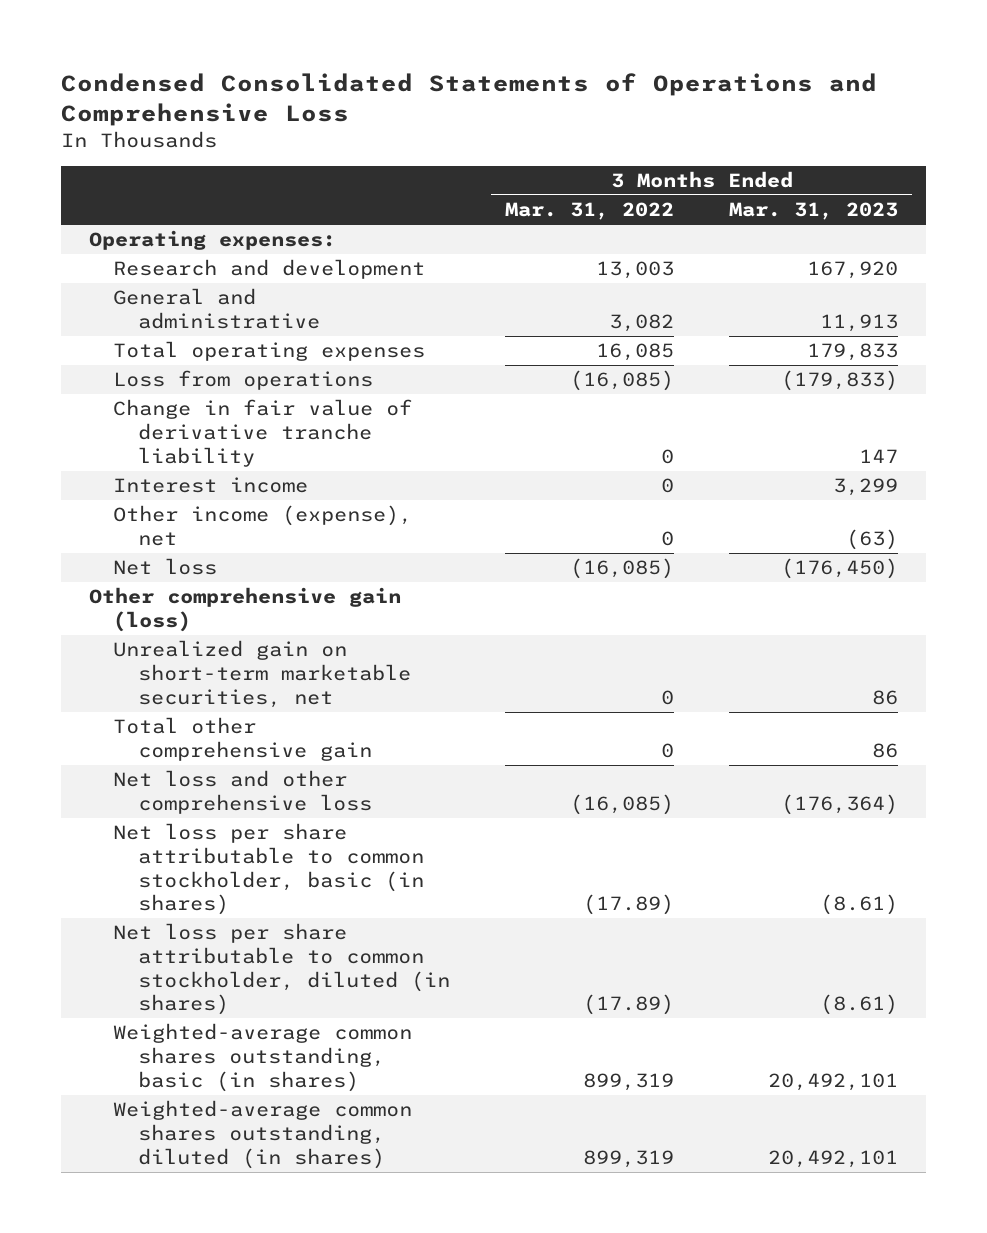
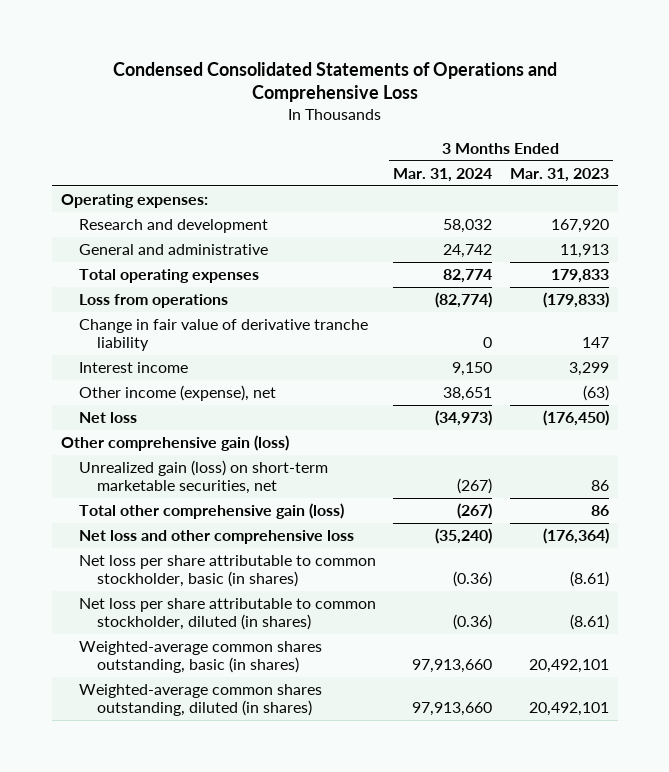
[505,202,675,221] Mar. 31, 2022 -> none
none -> [393,167,493,182] Mar. 31, 2024
[113,640,412,708] Unrealized gain on short-term marketable securities, net -> [78,460,328,494] Unrealized gain (loss) on short-term marketable securities, net
[113,717,373,762] Total other comprehensive gain -> [78,503,344,520] Total other comprehensive gain (loss)

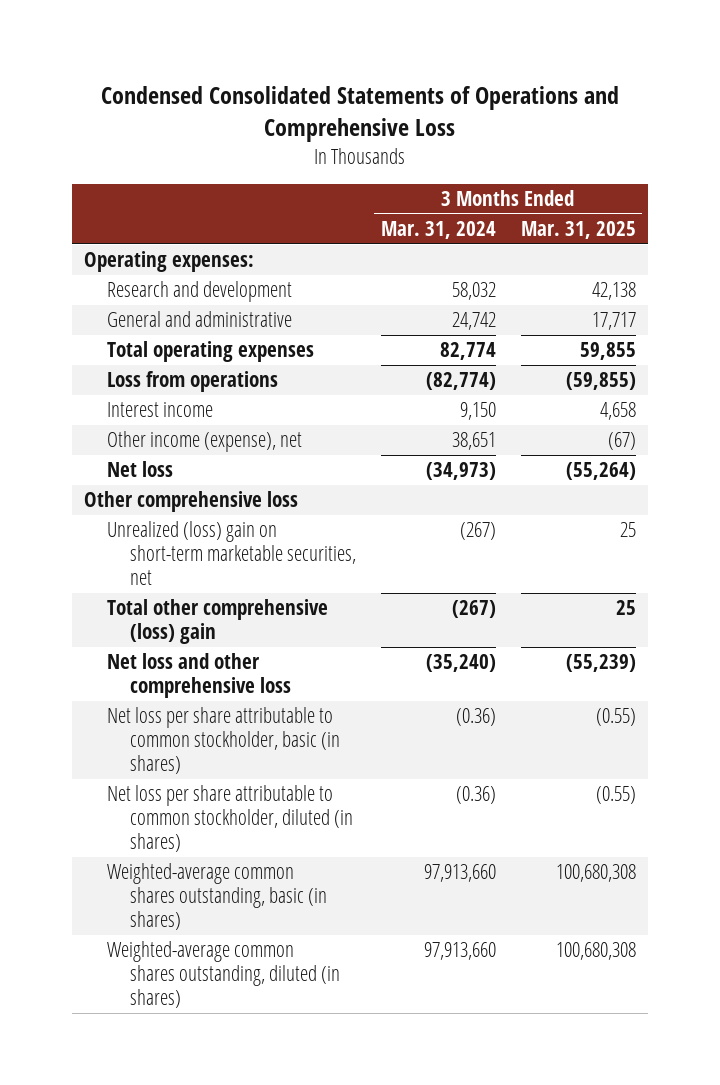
[509,167,609,182] Mar. 31, 2023 -> none
none -> [520,221,636,240] Mar. 31, 2025
[78,319,368,351] Change in fair value of derivative tranche liability -> none
[60,435,289,452] Other comprehensive gain (loss) -> [84,491,299,513] Other comprehensive loss
[78,460,328,494] Unrealized gain (loss) on short-term marketable securities, net -> [106,521,356,586] Unrealized (loss) gain on short-term marketable securities, net
[78,503,344,520] Total other comprehensive gain (loss) -> [106,599,328,645] Total other comprehensive (loss) gain

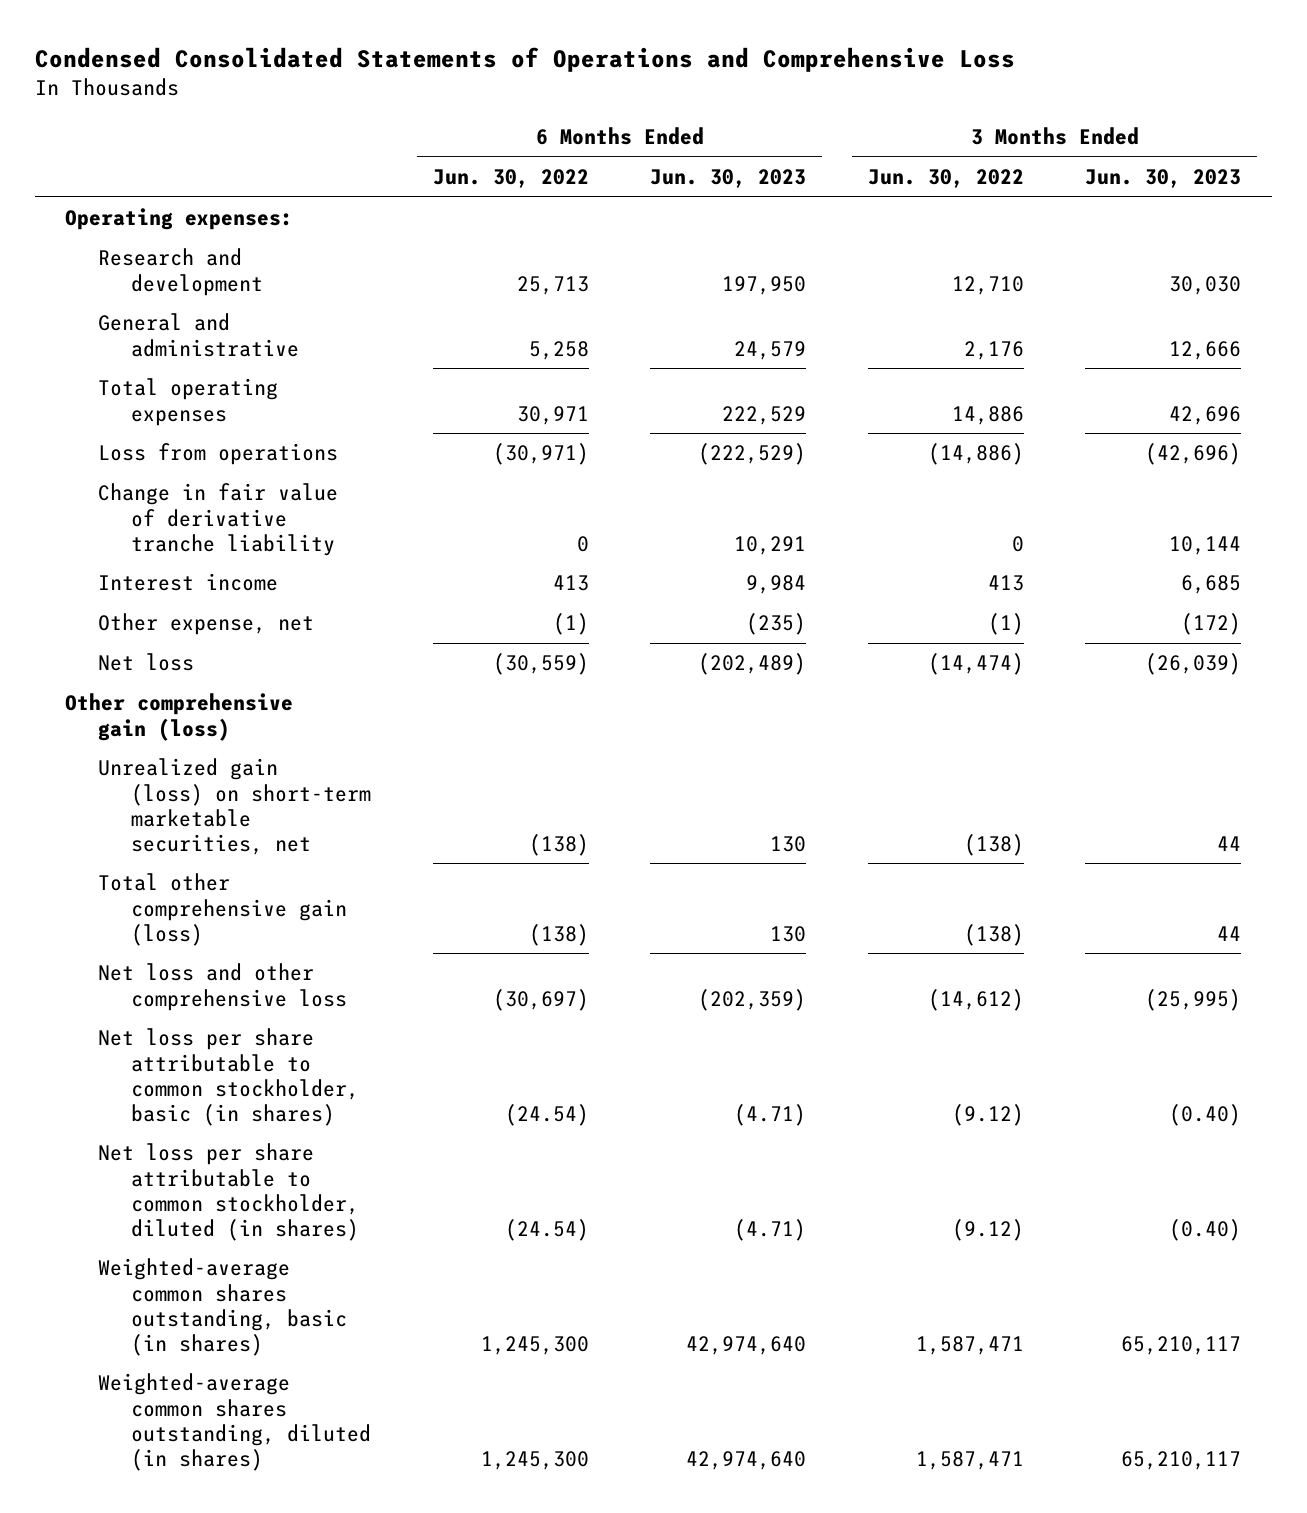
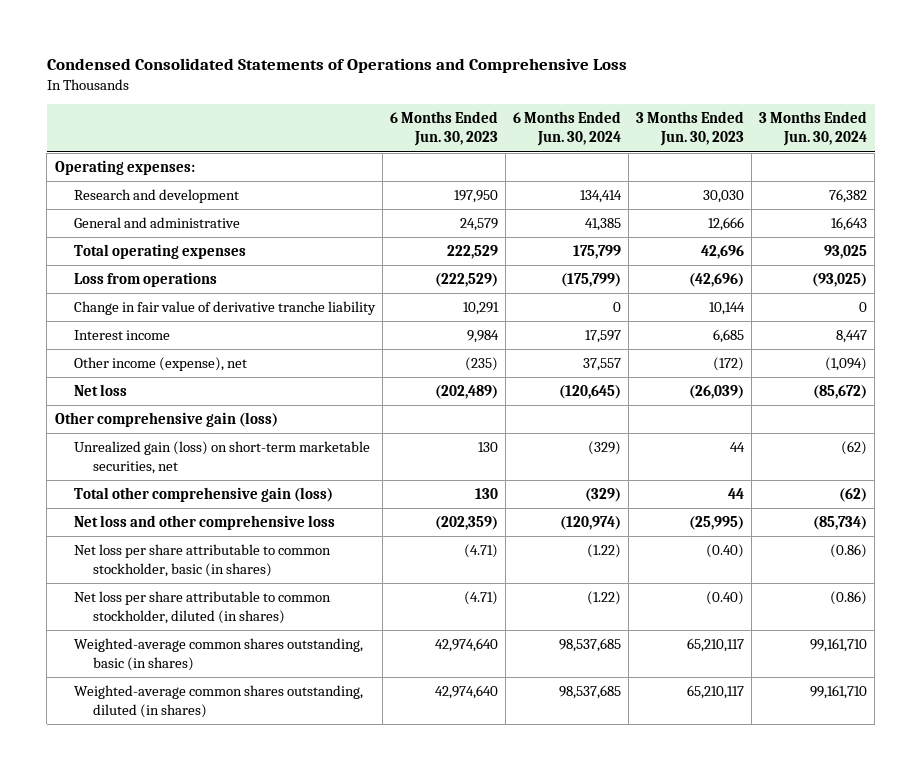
[432,168,589,188] Jun. 30, 2022 -> none
[867,168,1024,188] Jun. 30, 2022 -> none
none -> [513,111,622,147] 6 Months Ended Jun. 30, 2024
none -> [759,111,868,147] 3 Months Ended Jun. 30, 2024
[98,613,315,636] Other expense, net -> [73,357,247,372] Other income (expense), net

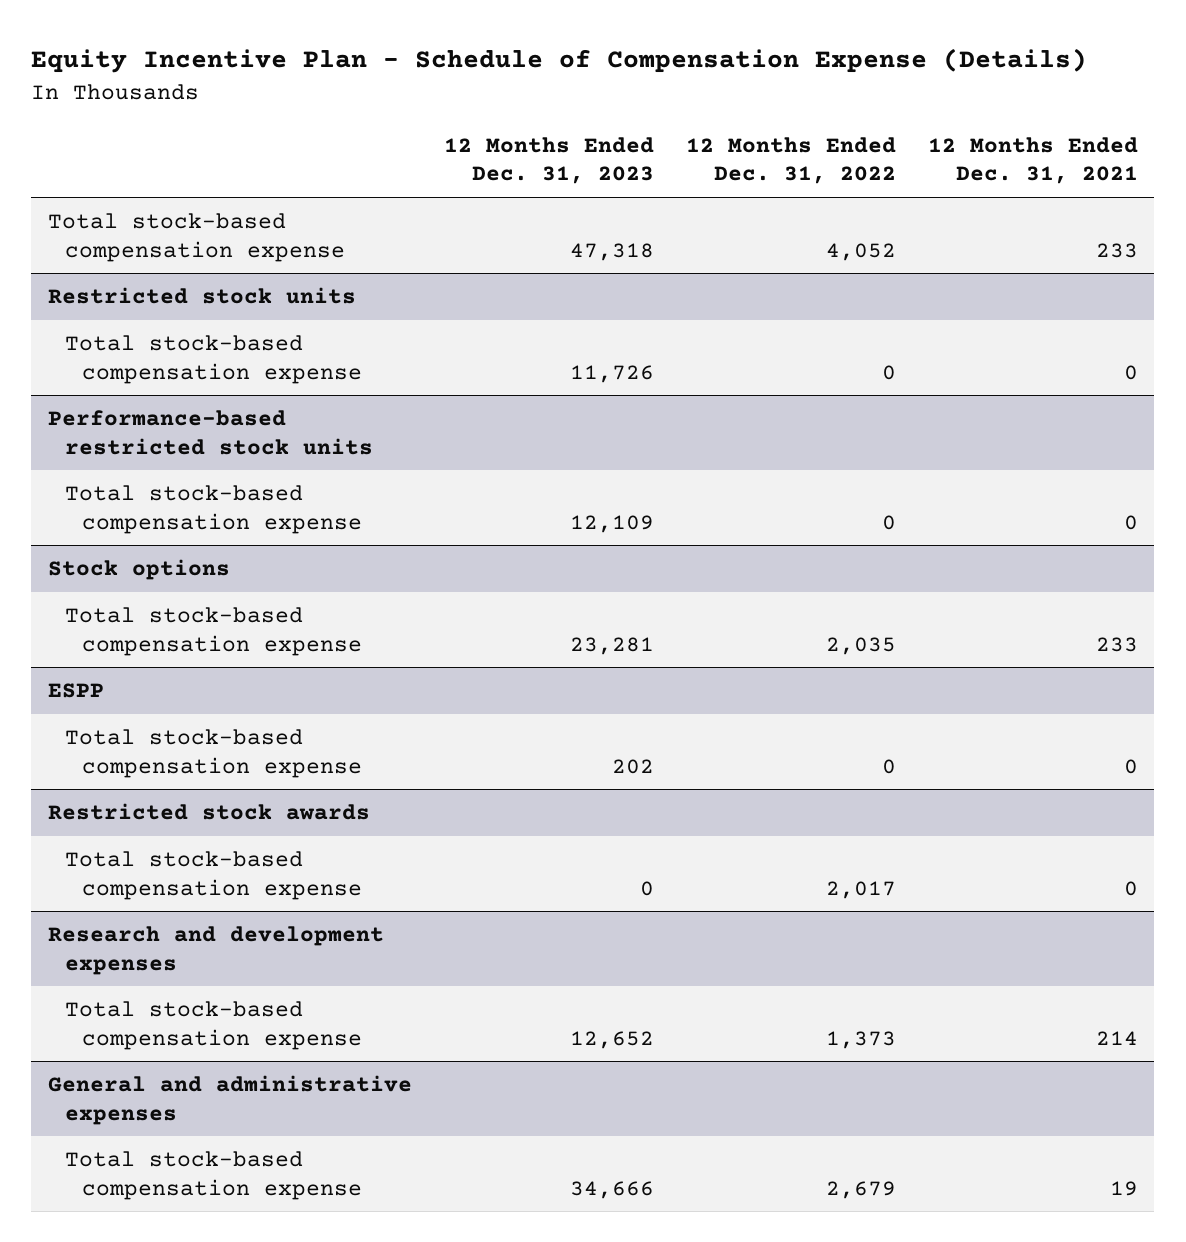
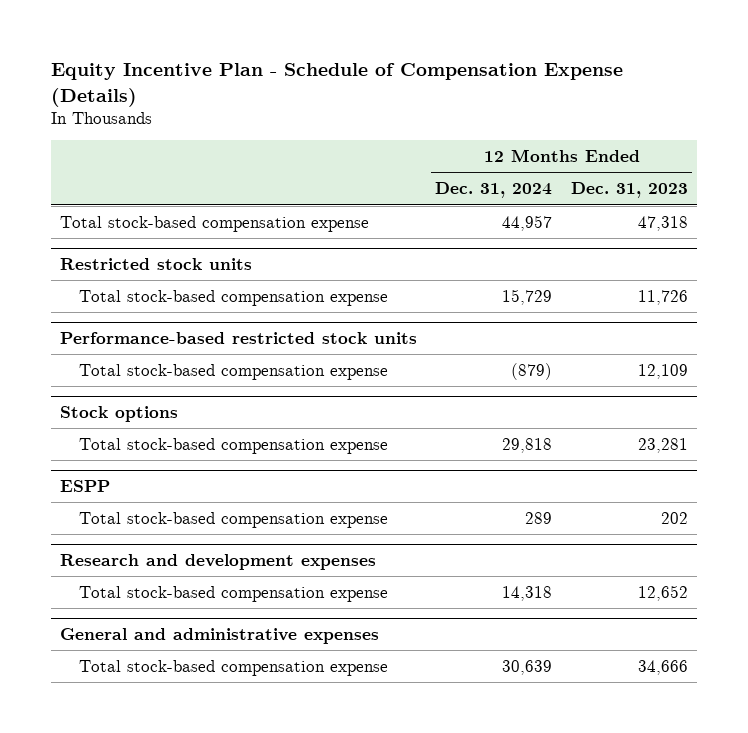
[685,136,896,185] 12 Months Ended Dec. 31, 2022 -> none
[927,136,1138,185] 12 Months Ended Dec. 31, 2021 -> none
none -> [435,182,553,199] Dec. 31, 2024
[47,803,370,821] Restricted stock awards -> none
[64,851,363,900] Total stock-based compensation expense -> none

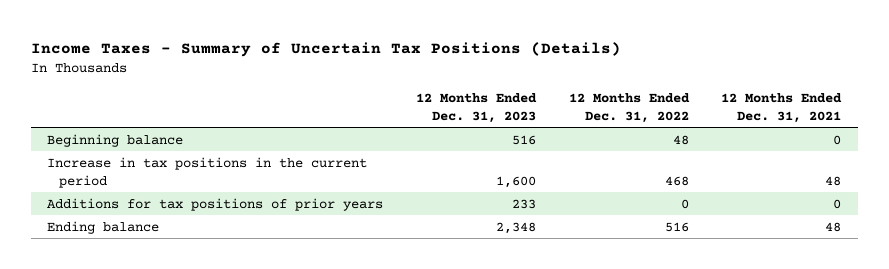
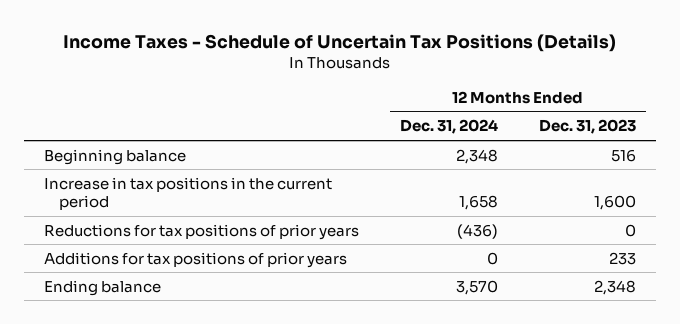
[31,41,622,57] Income Taxes - Summary of Uncertain Tax Positions (Details) -> [62,33,616,52] Income Taxes - Schedule of Uncertain Tax Positions (Details)
[568,92,690,123] 12 Months Ended Dec. 31, 2022 -> none
[721,92,843,123] 12 Months Ended Dec. 31, 2021 -> none
none -> [399,119,498,135] Dec. 31, 2024
none -> [44,223,360,240] Reductions for tax positions of prior years

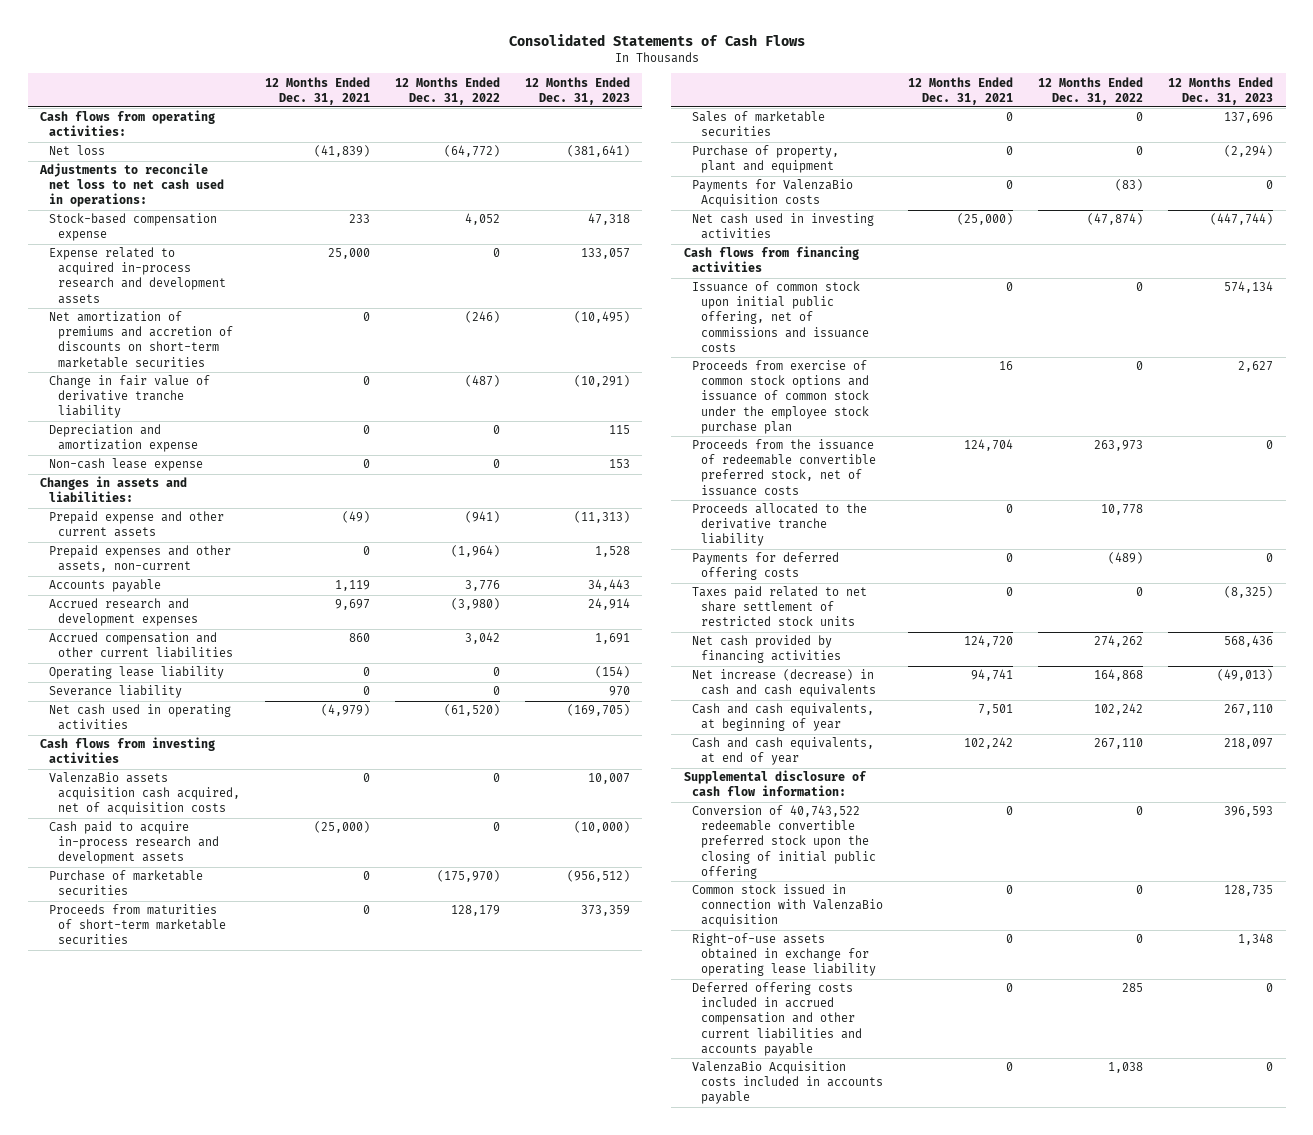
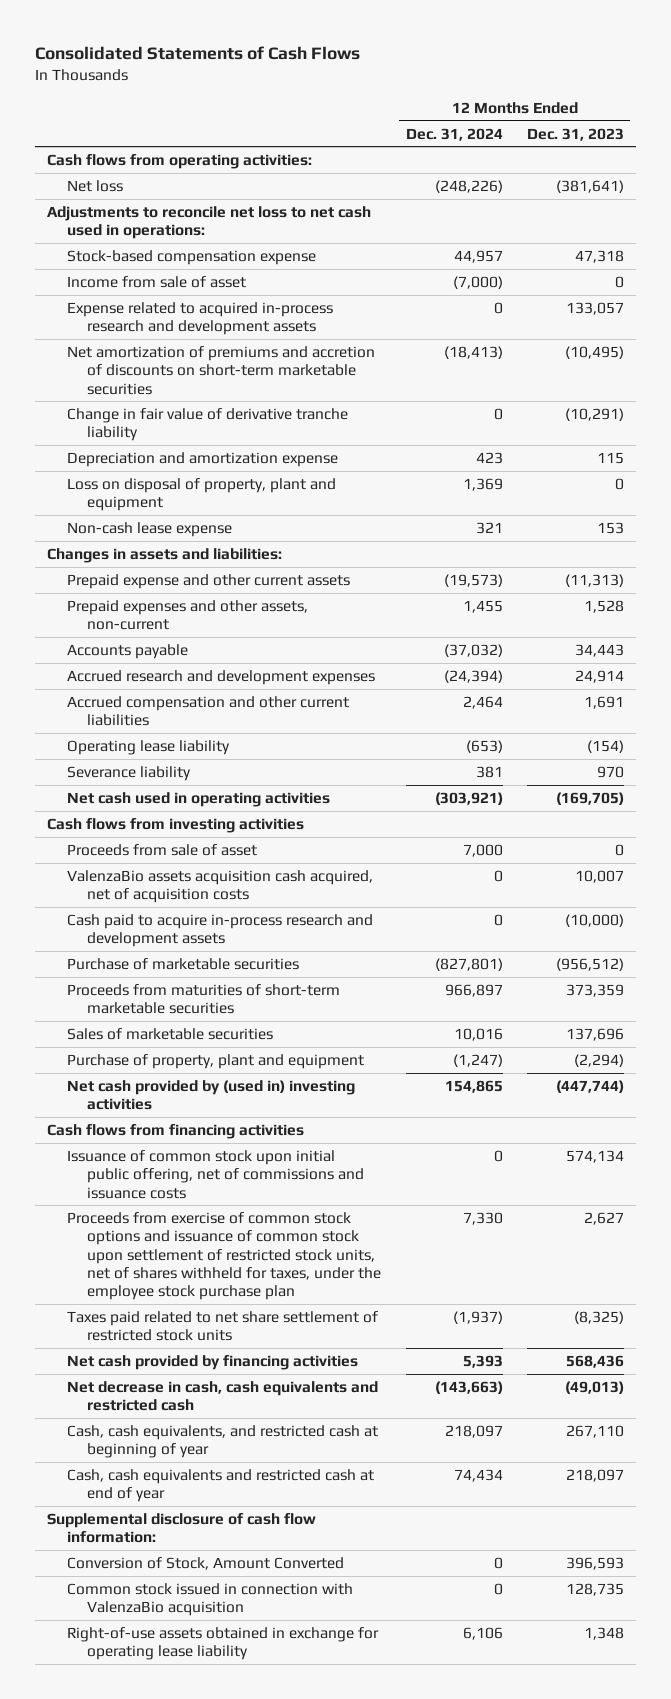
[264,76,370,105] 12 Months Ended Dec. 31, 2021 -> none
[394,76,500,105] 12 Months Ended Dec. 31, 2022 -> none
none -> [405,127,503,141] Dec. 31, 2024
none -> [67,275,247,288] Income from sale of asset
none -> [67,477,337,512] Loss on disposal of property, plant and equipment
none -> [67,843,258,856] Proceeds from sale of asset
[692,179,854,208] Payments for ValenzaBio Acquisition costs -> none
[692,213,875,240] Net cash used in investing activities -> [67,1079,356,1111] Net cash provided by (used in) investing activities
[692,439,877,496] Proceeds from the issuance of redeemable convertible preferred stock, net of issuance costs -> none
[692,503,868,547] Proceeds allocated to the derivative tranche liability -> none
[692,552,840,581] Payments for deferred offering costs -> none
[692,360,870,434] Proceeds from exercise of common stock options and issuance of common stock under the employee stock purchase plan -> [67,1211,382,1301] Proceeds from exercise of common stock options and issuance of common stock upon settlement of restricted stock units, net of shares withheld for taxes, under the employee stock purchase plan
[692,669,877,698] Net increase (decrease) in cash and cash equivalents -> [67,1380,379,1412] Net decrease in cash, cash equivalents and restricted cash
[692,703,875,732] Cash and cash equivalents, at beginning of year -> [67,1424,379,1459] Cash, cash equivalents, and restricted cash at beginning of year
[692,737,875,766] Cash and cash equivalents, at end of year -> [67,1468,375,1503] Cash, cash equivalents and restricted cash at end of year
[692,805,877,879] Conversion of 40,743,522 redeemable convertible preferred stock upon the closing of initial public offering -> [67,1556,345,1570] Conversion of Stock, Amount Converted
[692,982,863,1056] Deferred offering costs included in accrued compensation and other current liabilities and accounts payable -> none
[692,1061,884,1105] ValenzaBio Acquisition costs included in accounts payable -> none

